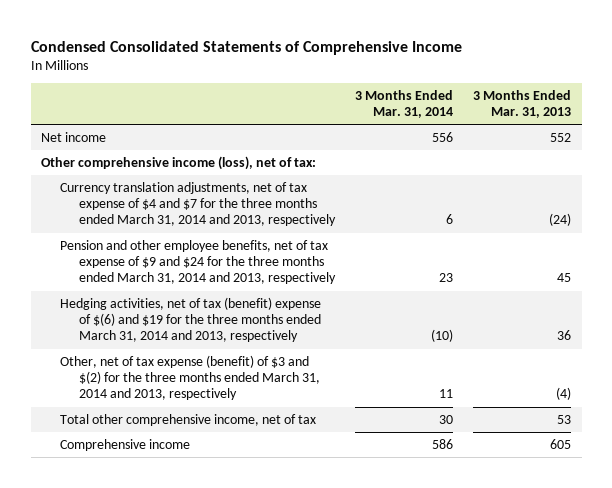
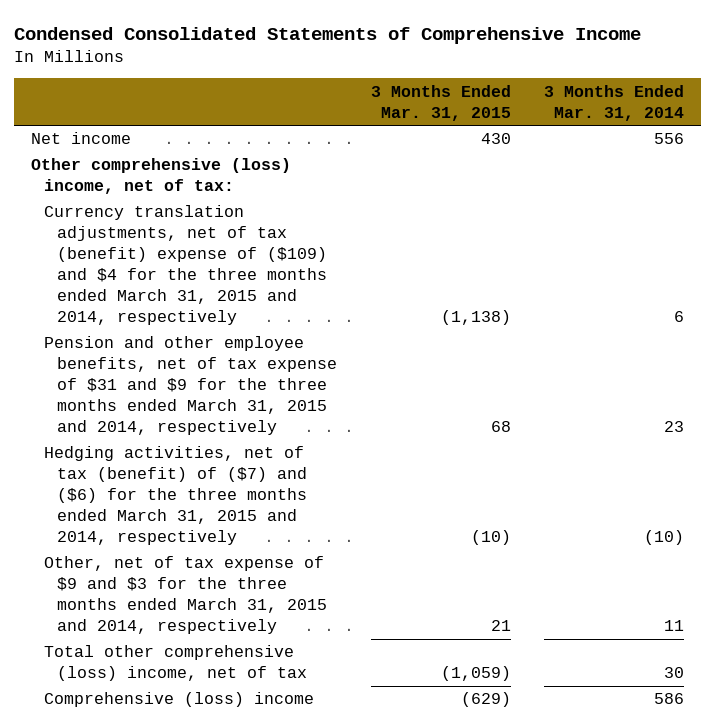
[473,90,572,119] 3 Months Ended Mar. 31, 2013 -> none
none -> [370,84,511,121] 3 Months Ended Mar. 31, 2015
[40,155,316,170] Other comprehensive income (loss), net of tax: -> [30,158,291,195] Other comprehensive (loss) income, net of tax:
[59,181,336,227] Currency translation adjustments, net of tax expense of $4 and $7 for the three months ended March 31, 2014 and 2013, respectively -> [44,205,328,326] Currency translation adjustments, net of tax (benefit) expense of ($109) and $4 for the three months ended March 31, 2015 and 2014, respectively
[59,239,336,285] Pension and other employee benefits, net of tax expense of $9 and $24 for the three months ended March 31, 2014 and 2013, respectively -> [44,336,338,436] Pension and other employee benefits, net of tax expense of $31 and $9 for the three months ended March 31, 2015 and 2014, respectively
[59,296,321,343] Hedging activities, net of tax (benefit) expense of $(6) and $19 for the three months ended March 31, 2014 and 2013, respectively -> [44,446,308,546] Hedging activities, net of tax (benefit) of ($7) and ($6) for the three months ended March 31, 2015 and 2014, respectively
[59,354,320,401] Other, net of tax expense (benefit) of $3 and $(2) for the three months ended March 31, 2014 and 2013, respectively -> [44,556,328,635] Other, net of tax expense of $9 and $3 for the three months ended March 31, 2015 and 2014, respectively
[59,413,316,426] Total other comprehensive income, net of tax -> [44,645,308,682] Total other comprehensive (loss) income, net of tax
[59,438,190,451] Comprehensive income -> [44,692,315,708] Comprehensive (loss) income

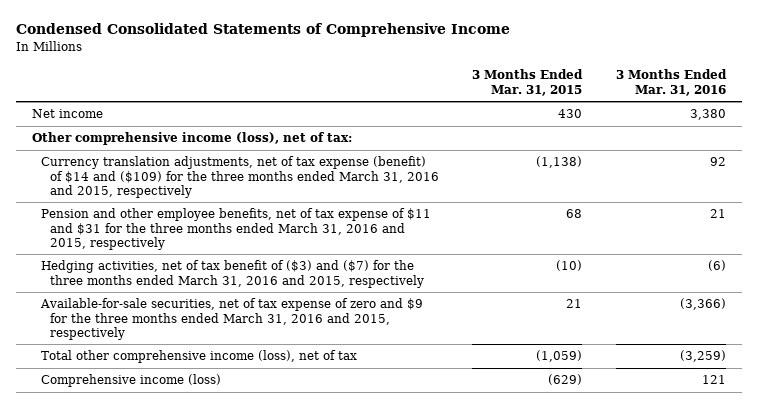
[544,84,685,121] 3 Months Ended Mar. 31, 2014 -> none
none -> [615,69,727,96] 3 Months Ended Mar. 31, 2016
[30,158,291,195] Other comprehensive (loss) income, net of tax: -> [32,132,353,146] Other comprehensive income (loss), net of tax:
[44,205,328,326] Currency translation adjustments, net of tax (benefit) expense of ($109) and $4 for the three months ended March 31, 2015 and 2014, respectively -> [41,156,440,198] Currency translation adjustments, net of tax expense (benefit) of $14 and ($109) for the three months ended March 31, 2016 and 2015, respectively
[44,336,338,436] Pension and other employee benefits, net of tax expense of $31 and $9 for the three months ended March 31, 2015 and 2014, respectively -> [41,208,432,250] Pension and other employee benefits, net of tax expense of $11 and $31 for the three months ended March 31, 2016 and 2015, respectively
[44,446,308,546] Hedging activities, net of tax (benefit) of ($7) and ($6) for the three months ended March 31, 2015 and 2014, respectively -> [41,260,425,288] Hedging activities, net of tax benefit of ($3) and ($7) for the three months ended March 31, 2016 and 2015, respectively
[44,556,328,635] Other, net of tax expense of $9 and $3 for the three months ended March 31, 2015 and 2014, respectively -> [40,298,424,340] Available-for-sale securities, net of tax expense of zero and $9 for the three months ended March 31, 2016 and 2015, respectively
[44,645,308,682] Total other comprehensive (loss) income, net of tax -> [41,350,358,364] Total other comprehensive income (loss), net of tax
[44,692,315,708] Comprehensive (loss) income -> [41,374,222,388] Comprehensive income (loss)

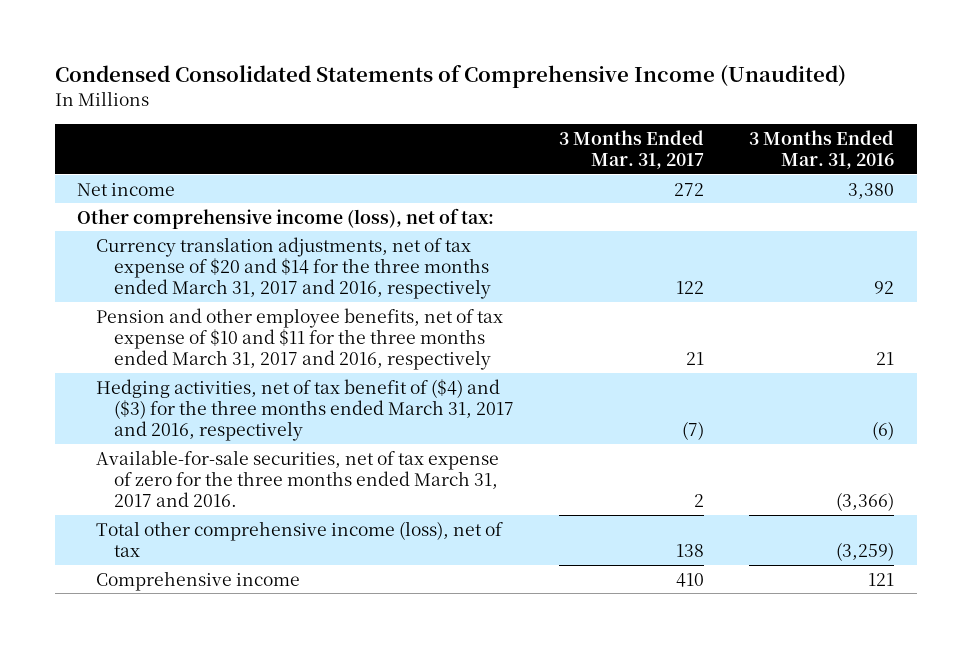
[15,23,510,38] Condensed Consolidated Statements of Comprehensive Income -> [54,65,846,89] Condensed Consolidated Statements of Comprehensive Income (Unaudited)
[472,69,584,96] 3 Months Ended Mar. 31, 2015 -> none
none -> [559,129,705,169] 3 Months Ended Mar. 31, 2017
[41,156,440,198] Currency translation adjustments, net of tax expense (benefit) of $14 and ($109) for the three months ended March 31, 2016 and 2015, respectively -> [95,236,492,300] Currency translation adjustments, net of tax expense of $20 and $14 for the three months ended March 31, 2017 and 2016, respectively
[41,208,432,250] Pension and other employee benefits, net of tax expense of $11 and $31 for the three months ended March 31, 2016 and 2015, respectively -> [95,307,503,371] Pension and other employee benefits, net of tax expense of $10 and $11 for the three months ended March 31, 2017 and 2016, respectively
[41,260,425,288] Hedging activities, net of tax benefit of ($3) and ($7) for the three months ended March 31, 2016 and 2015, respectively -> [95,378,515,442] Hedging activities, net of tax benefit of ($4) and ($3) for the three months ended March 31, 2017 and 2016, respectively
[40,298,424,340] Available-for-sale securities, net of tax expense of zero and $9 for the three months ended March 31, 2016 and 2015, respectively -> [95,449,499,508] Available-for-sale securities, net of tax expense of zero for the three months ended March 31, 2017 and 2016.
[41,374,222,388] Comprehensive income (loss) -> [95,570,300,591] Comprehensive income

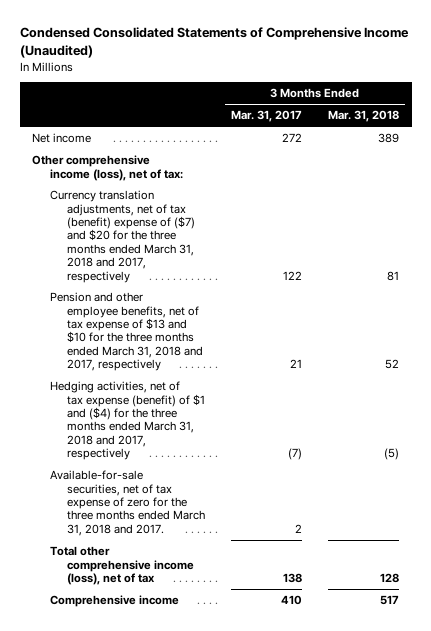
[749,129,895,169] 3 Months Ended Mar. 31, 2016 -> none
none -> [327,110,399,123] Mar. 31, 2018
[95,236,492,300] Currency translation adjustments, net of tax expense of $20 and $14 for the three months ended March 31, 2017 and 2016, respectively -> [49,190,196,283] Currency translation adjustments, net of tax (benefit) expense of ($7) and $20 for the three months ended March 31, 2018 and 2017, respectively
[95,307,503,371] Pension and other employee benefits, net of tax expense of $10 and $11 for the three months ended March 31, 2017 and 2016, respectively -> [49,292,204,372] Pension and other employee benefits, net of tax expense of $13 and $10 for the three months ended March 31, 2018 and 2017, respectively
[95,378,515,442] Hedging activities, net of tax benefit of ($4) and ($3) for the three months ended March 31, 2017 and 2016, respectively -> [49,381,206,461] Hedging activities, net of tax expense (benefit) of $1 and ($4) for the three months ended March 31, 2018 and 2017, respectively
[95,449,499,508] Available-for-sale securities, net of tax expense of zero for the three months ended March 31, 2017 and 2016. -> [49,470,206,536] Available-for-sale securities, net of tax expense of zero for the three months ended March 31, 2018 and 2017.

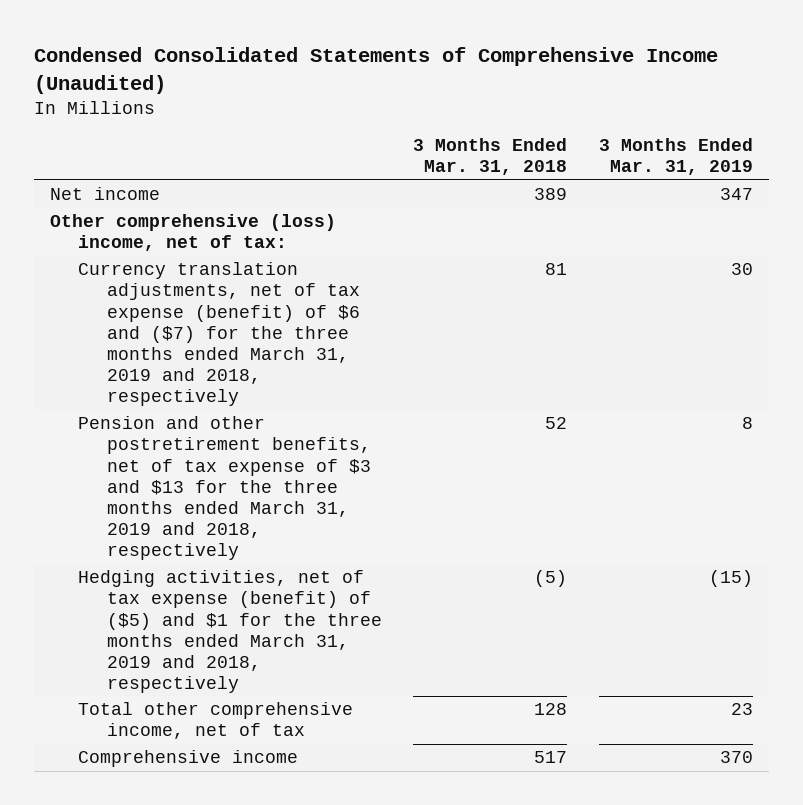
[231,110,303,123] Mar. 31, 2017 -> none
none -> [599,138,754,176] 3 Months Ended Mar. 31, 2019
[49,470,206,536] Available-for-sale securities, net of tax expense of zero for the three months ended March 31, 2018 and 2017. -> none
[32,155,183,181] Other comprehensive income (loss), net of tax: -> [49,214,336,252] Other comprehensive (loss) income, net of tax:
[49,190,196,283] Currency translation adjustments, net of tax (benefit) expense of ($7) and $20 for the three months ended March 31, 2018 and 2017, respectively -> [78,262,360,407] Currency translation adjustments, net of tax expense (benefit) of $6 and ($7) for the three months ended March 31, 2019 and 2018, respectively
[49,292,204,372] Pension and other employee benefits, net of tax expense of $13 and $10 for the three months ended March 31, 2018 and 2017, respectively -> [78,416,371,561] Pension and other postretirement benefits, net of tax expense of $3 and $13 for the three months ended March 31, 2019 and 2018, respectively
[49,381,206,461] Hedging activities, net of tax expense (benefit) of $1 and ($4) for the three months ended March 31, 2018 and 2017, respectively -> [78,570,382,694] Hedging activities, net of tax expense (benefit) of ($5) and $1 for the three months ended March 31, 2019 and 2018, respectively
[49,546,195,585] Total other comprehensive income (loss), net of tax -> [78,702,354,740] Total other comprehensive income, net of tax

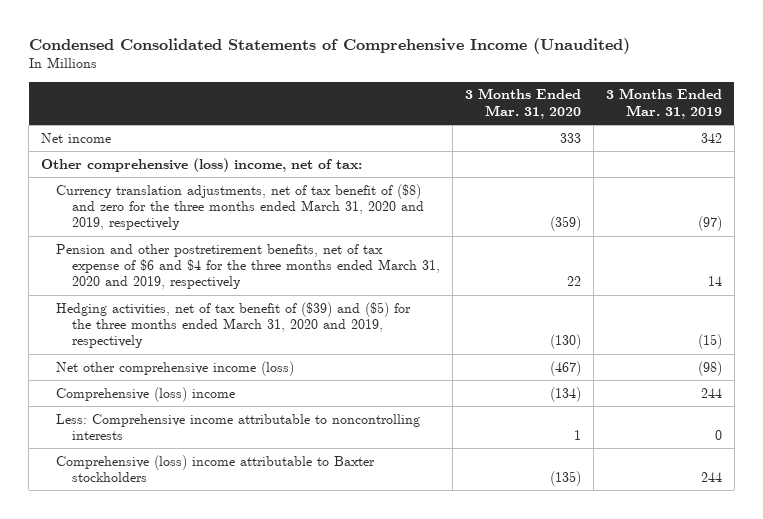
[413,138,568,176] 3 Months Ended Mar. 31, 2018 -> none
none -> [464,88,581,119] 3 Months Ended Mar. 31, 2020
[720,188,754,201] 347 -> [700,132,722,143] 342
[78,262,360,407] Currency translation adjustments, net of tax expense (benefit) of $6 and ($7) for the three months ended March 31, 2019 and 2018, respectively -> [56,183,424,231] Currency translation adjustments, net of tax benefit of ($8) and zero for the three months ended March 31, 2020 and 2019, respectively
[731,263,754,276] 30 -> [697,216,722,232] (97)
[78,416,371,561] Pension and other postretirement benefits, net of tax expense of $3 and $13 for the three months ended March 31, 2019 and 2018, respectively -> [56,243,440,290] Pension and other postretirement benefits, net of tax expense of $6 and $4 for the three months ended March 31, 2020 and 2019, respectively
[742,417,754,430] 8 -> [707,276,722,287] 14
[78,570,382,694] Hedging activities, net of tax expense (benefit) of ($5) and $1 for the three months ended March 31, 2019 and 2018, respectively -> [56,301,412,349] Hedging activities, net of tax benefit of ($39) and ($5) for the three months ended March 31, 2020 and 2019, respectively
[78,702,354,740] Total other comprehensive income, net of tax -> [56,360,295,376] Net other comprehensive income (loss)
[731,703,754,716] 23 -> [697,360,722,376] (98)
[78,750,299,768] Comprehensive income -> [56,386,236,402] Comprehensive (loss) income
[720,751,754,764] 370 -> [700,387,722,398] 244
none -> [56,413,421,441] Less: Comprehensive income attributable to noncontrolling interests
none -> [56,454,376,483] Comprehensive (loss) income attributable to Baxter stockholders

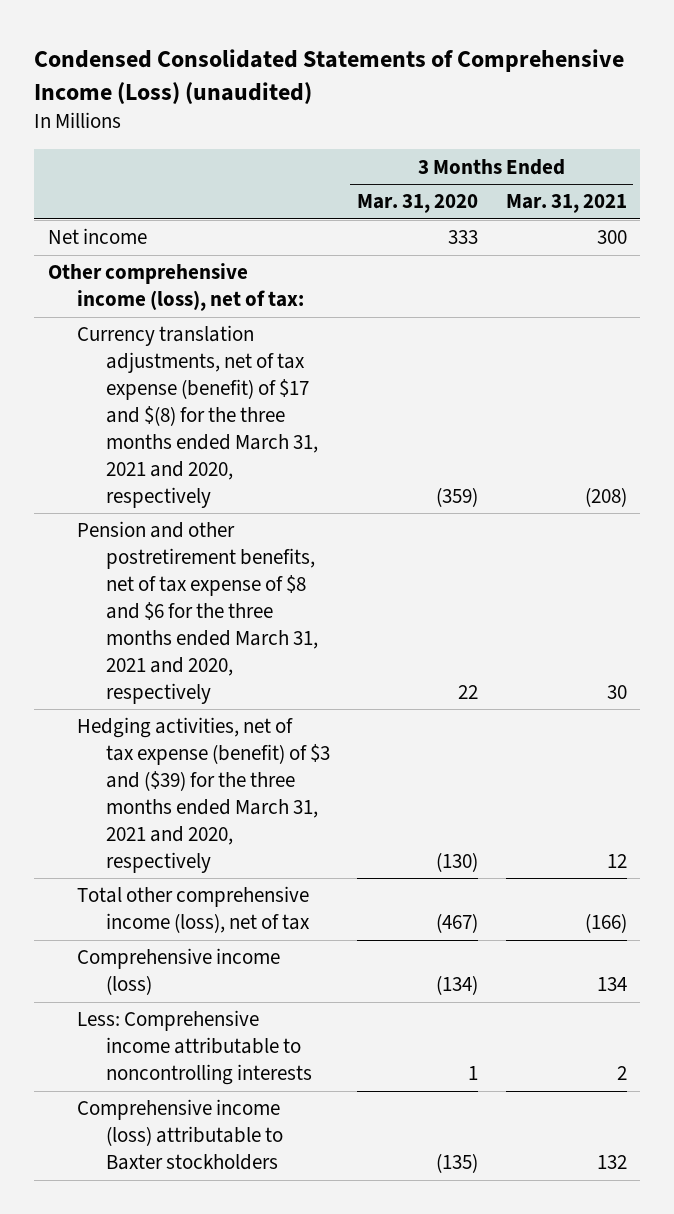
[28,37,630,54] Condensed Consolidated Statements of Comprehensive Income (Unaudited) -> [34,48,625,104] Condensed Consolidated Statements of Comprehensive Income (Loss) (unaudited)
[605,88,722,119] 3 Months Ended Mar. 31, 2019 -> none
none -> [505,194,627,214] Mar. 31, 2021
[41,157,363,172] Other comprehensive (loss) income, net of tax: -> [47,263,304,312] Other comprehensive income (loss), net of tax:
[56,183,424,231] Currency translation adjustments, net of tax benefit of ($8) and zero for the three months ended March 31, 2020 and 2019, respectively -> [76,325,318,508] Currency translation adjustments, net of tax expense (benefit) of $17 and $(8) for the three months ended March 31, 2021 and 2020, respectively
[56,243,440,290] Pension and other postretirement benefits, net of tax expense of $6 and $4 for the three months ended March 31, 2020 and 2019, respectively -> [76,521,318,704] Pension and other postretirement benefits, net of tax expense of $8 and $6 for the three months ended March 31, 2021 and 2020, respectively
[56,301,412,349] Hedging activities, net of tax benefit of ($39) and ($5) for the three months ended March 31, 2020 and 2019, respectively -> [76,717,330,873] Hedging activities, net of tax expense (benefit) of $3 and ($39) for the three months ended March 31, 2021 and 2020, respectively
[56,360,295,376] Net other comprehensive income (loss) -> [76,886,310,934] Total other comprehensive income (loss), net of tax
[56,386,236,402] Comprehensive (loss) income -> [76,948,280,996] Comprehensive income (loss)
[56,454,376,483] Comprehensive (loss) income attributable to Baxter stockholders -> [76,1099,283,1171] Comprehensive income (loss) attributable to Baxter stockholders

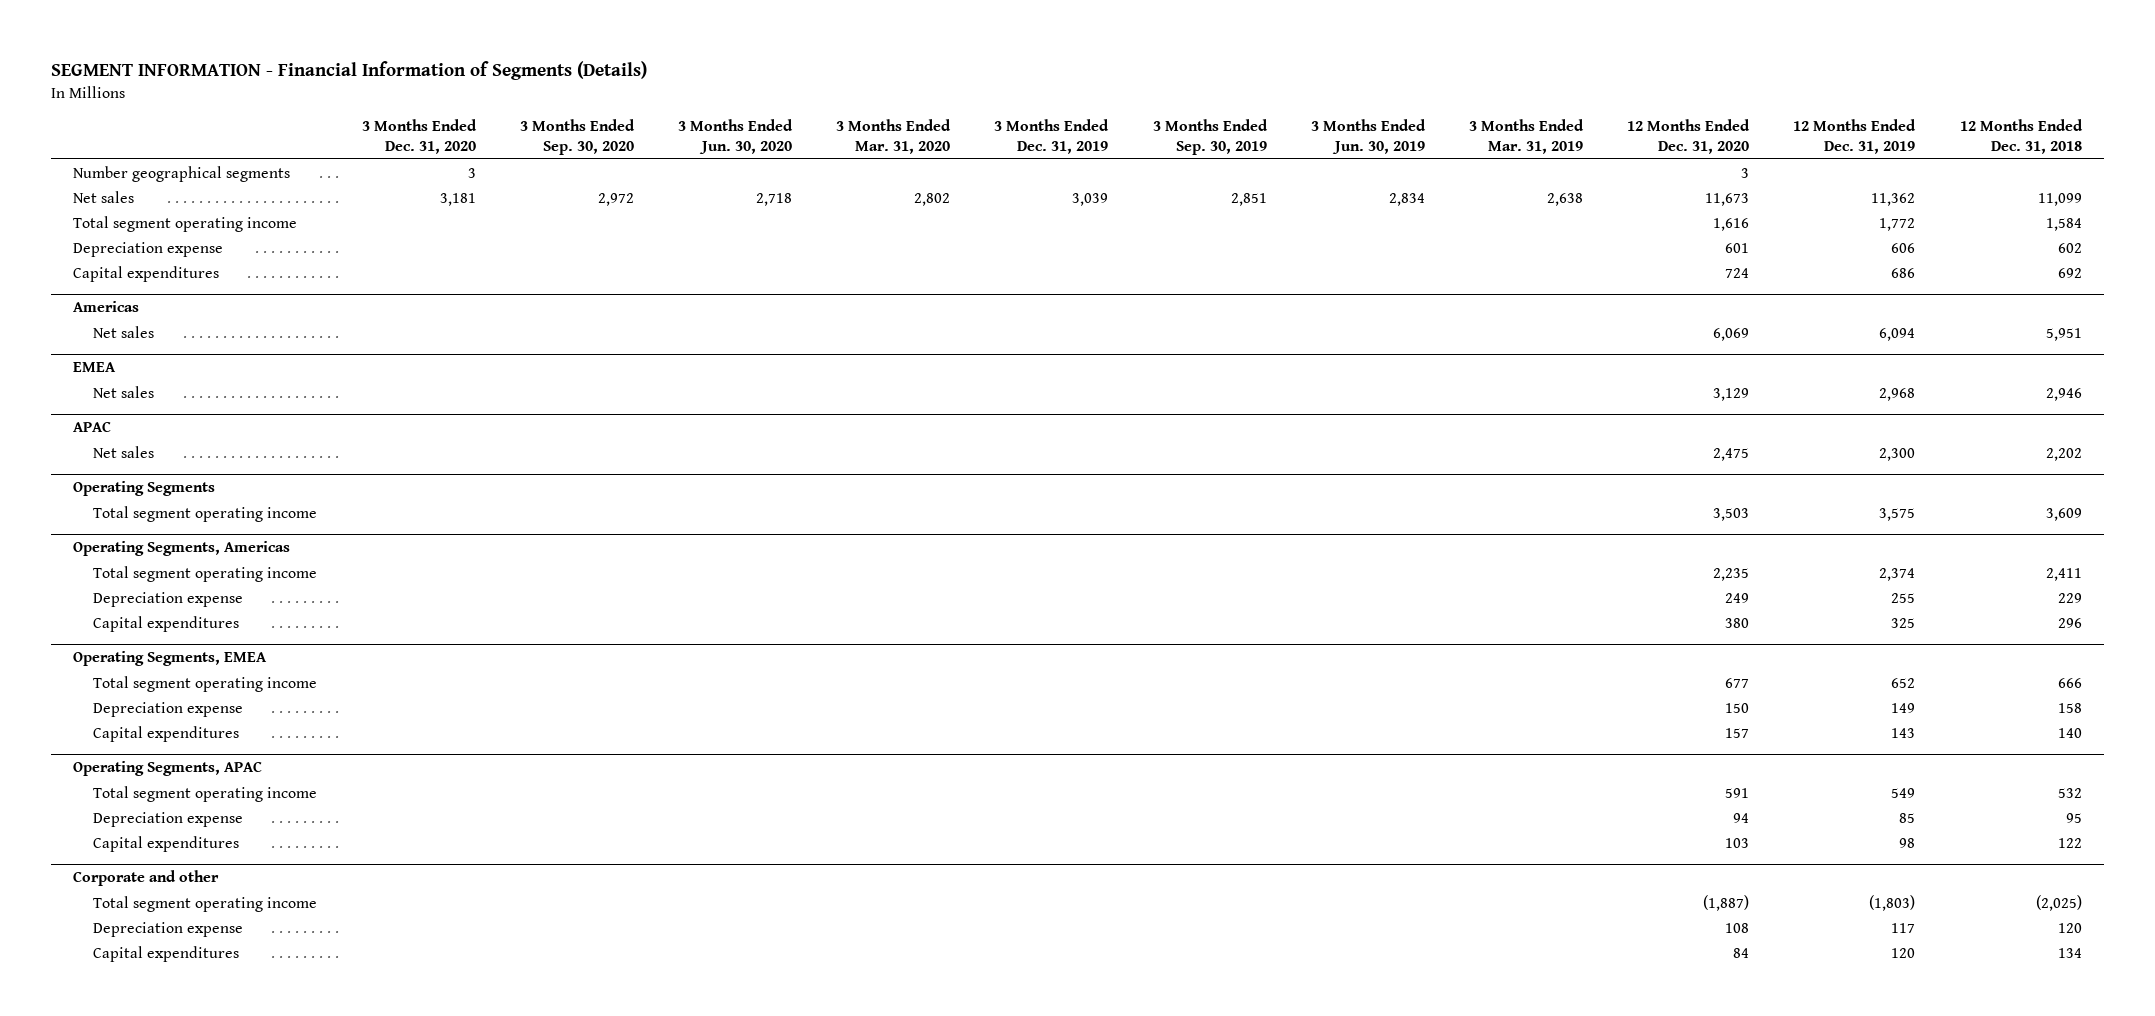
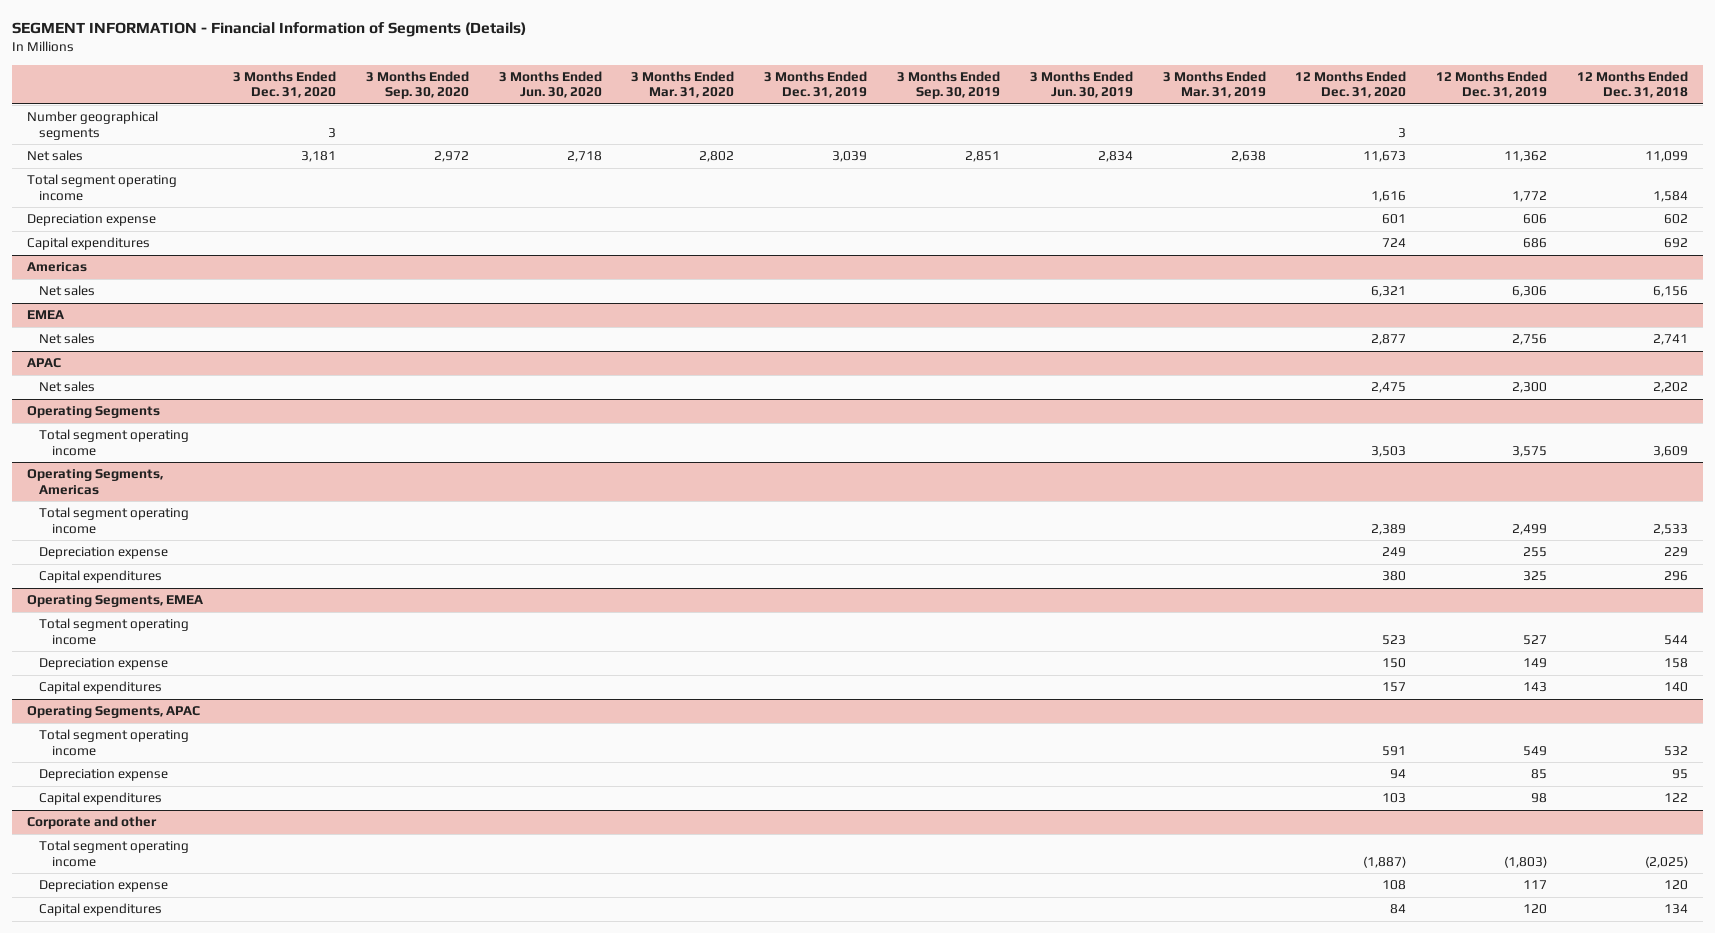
[1713,327,1750,341] 6,069 -> [1371,286,1407,298] 6,321
[1879,327,1916,341] 6,094 -> [1512,286,1548,298] 6,306
[2045,327,2082,341] 5,951 -> [1652,286,1688,298] 6,156
[1713,387,1750,401] 3,129 -> [1371,334,1407,346] 2,877
[1879,387,1916,401] 2,968 -> [1512,334,1548,346] 2,756
[2045,387,2082,401] 2,946 -> [1652,334,1688,346] 2,741
[1713,567,1750,581] 2,235 -> [1371,523,1407,535] 2,389
[1879,567,1916,581] 2,374 -> [1512,523,1548,535] 2,499
[2045,567,2082,581] 2,411 -> [1652,523,1688,535] 2,533
[1725,677,1750,688] 677 -> [1382,634,1407,645] 523
[1891,677,1916,688] 652 -> [1523,634,1548,645] 527
[2057,677,2082,688] 666 -> [1663,634,1688,645] 544

